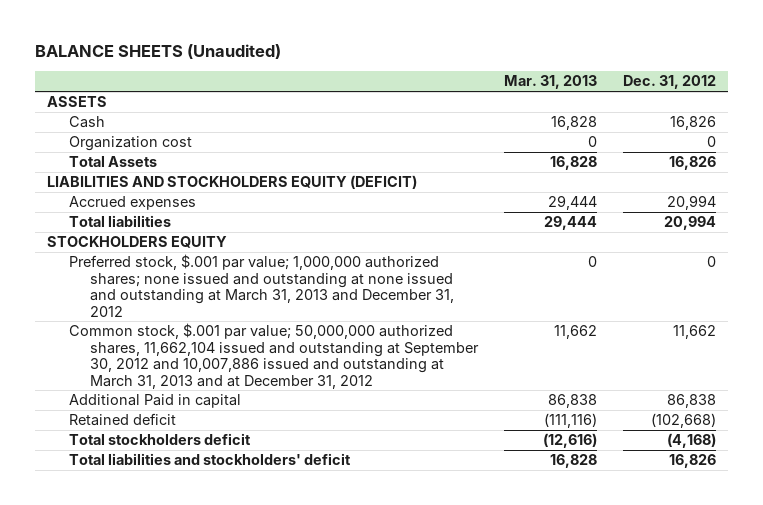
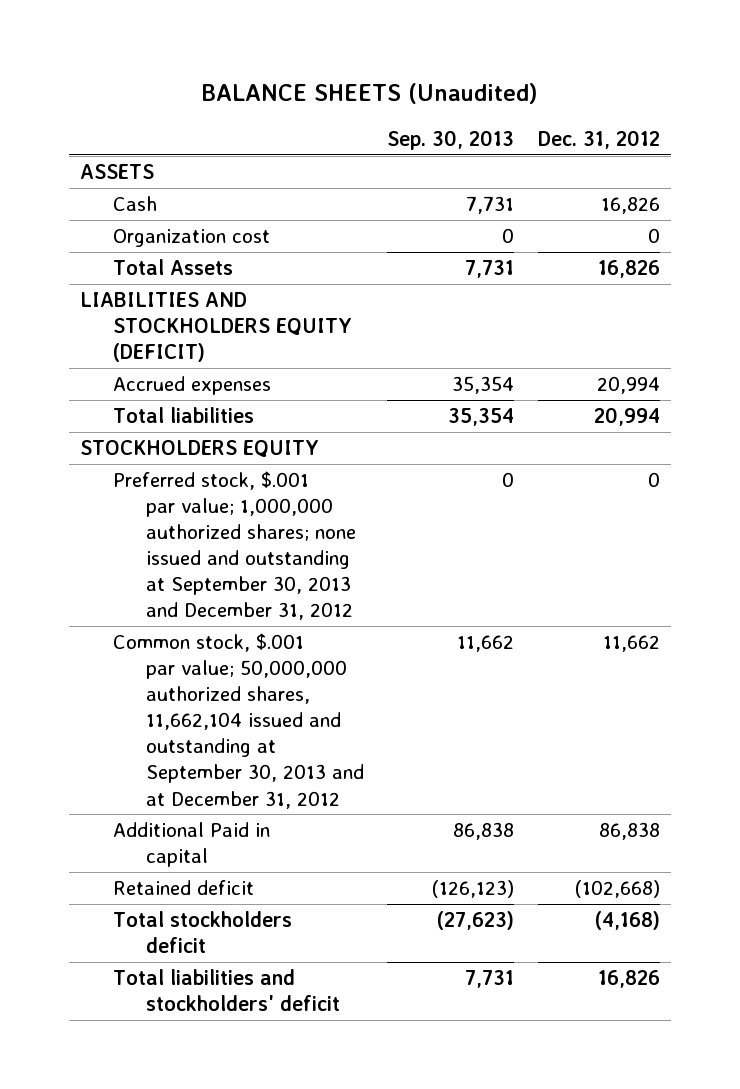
[503,75,597,90] Mar. 31, 2013 -> none
none -> [387,129,515,150] Sep. 30, 2013
[68,254,455,317] Preferred stock, $.001 par value; 1,000,000 authorized shares; none issued and outstanding at none issued and outstanding at March 31, 2013 and December 31, 2012 -> [113,471,356,621] Preferred stock, $.001 par value; 1,000,000 authorized shares; none issued and outstanding at September 30, 2013 and December 31, 2012
[68,323,480,389] Common stock, $.001 par value; 50,000,000 authorized shares, 11,662,104 issued and outstanding at September 30, 2012 and 10,007,886 issued and outstanding at March 31, 2013 and at December 31, 2012 -> [113,633,364,809] Common stock, $.001 par value; 50,000,000 authorized shares, 11,662,104 issued and outstanding at September 30, 2013 and at December 31, 2012

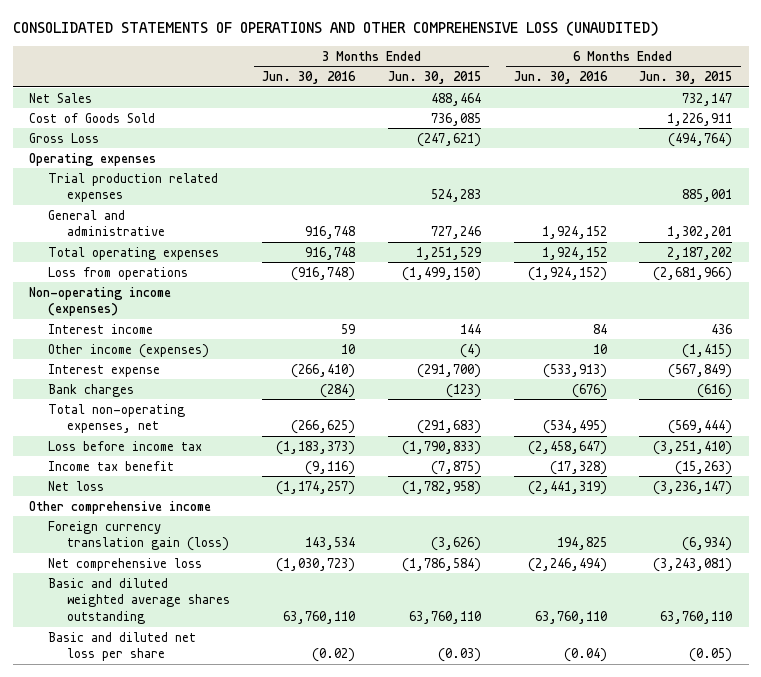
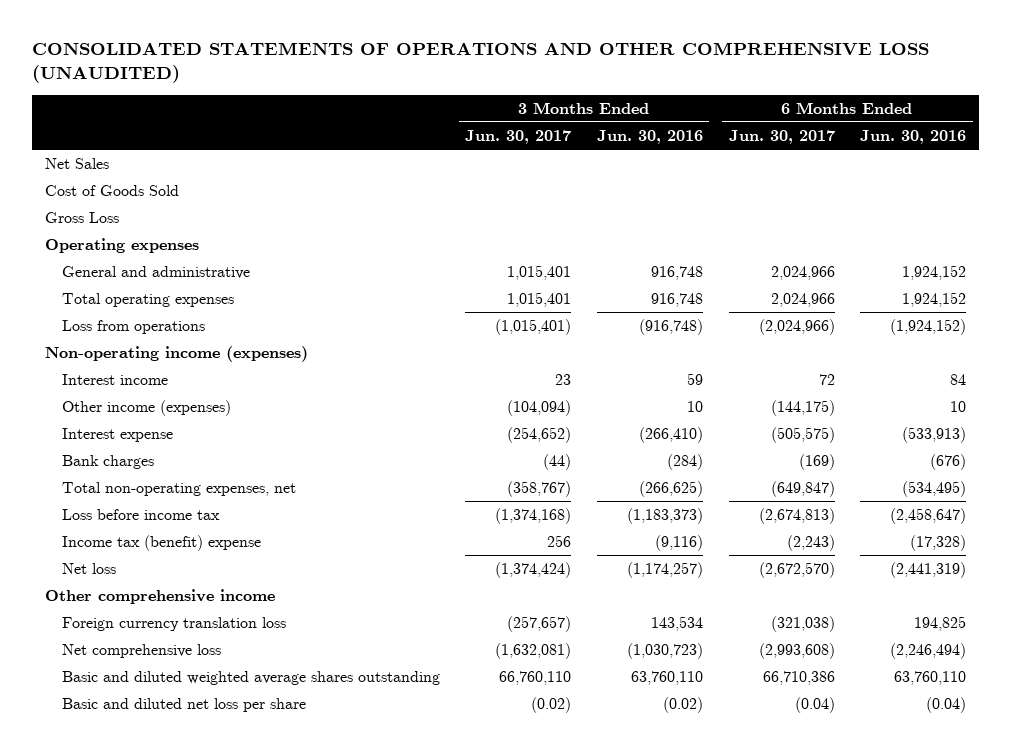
[388,70,482,84] Jun. 30, 2015 -> none
[639,70,733,84] Jun. 30, 2015 -> none
none -> [465,129,572,144] Jun. 30, 2017
none -> [728,129,835,144] Jun. 30, 2017
[47,172,218,203] Trial production related expenses -> none
[47,460,174,471] Income tax benefit -> [61,534,261,551] Income tax (benefit) expense
[47,520,229,552] Foreign currency translation gain (loss) -> [61,616,286,631] Foreign currency translation loss

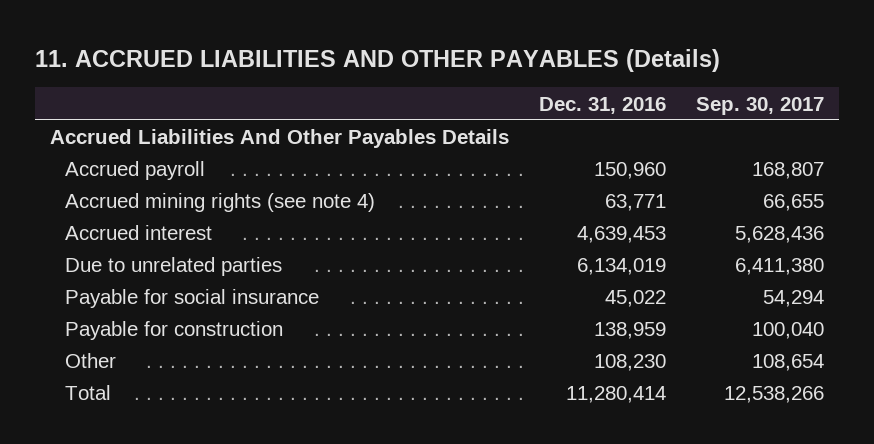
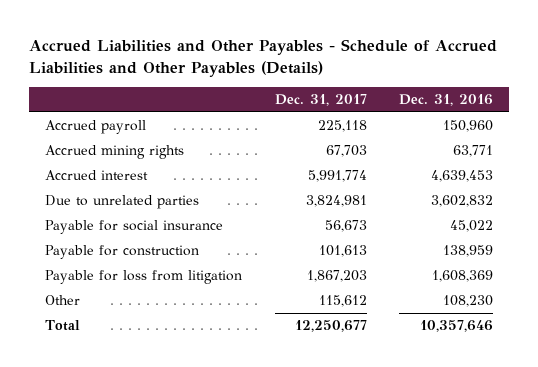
[34,48,720,72] 11. ACCRUED LIABILITIES AND OTHER PAYABLES (Details) -> [29,39,498,78] Accrued Liabilities and Other Payables - Schedule of Accrued Liabilities and Other Payables (Details)
[695,96,824,115] Sep. 30, 2017 -> none
none -> [274,94,367,107] Dec. 31, 2017
[49,129,509,149] Accrued Liabilities And Other Payables Details -> none
[64,193,375,213] Accrued mining rights (see note 4) -> [45,145,185,160] Accrued mining rights
[576,258,666,276] 6,134,019 -> [430,195,493,208] 3,602,832
none -> [45,270,243,285] Payable for loss from litigation
[565,386,666,404] 11,280,414 -> [419,320,493,333] 10,357,646

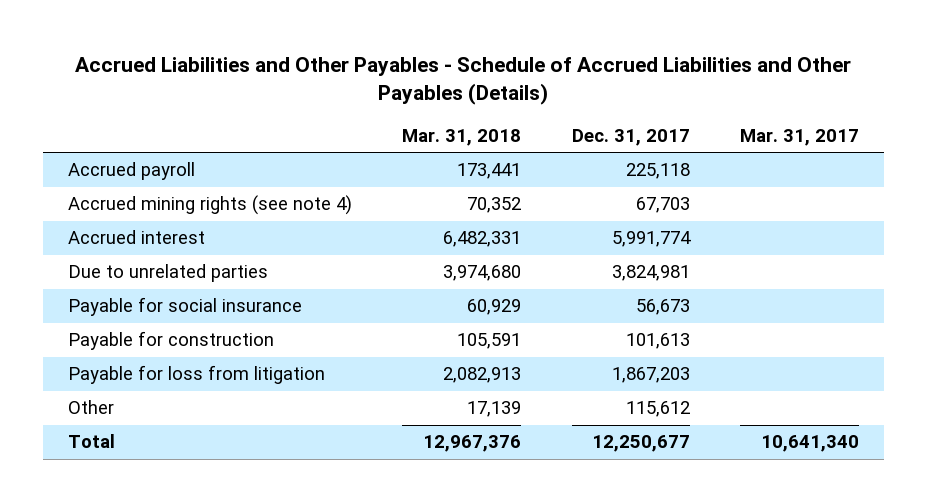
[398,94,493,107] Dec. 31, 2016 -> none
none -> [402,128,522,146] Mar. 31, 2018
none -> [739,128,859,146] Mar. 31, 2017
[45,145,185,160] Accrued mining rights -> [68,195,353,216] Accrued mining rights (see note 4)

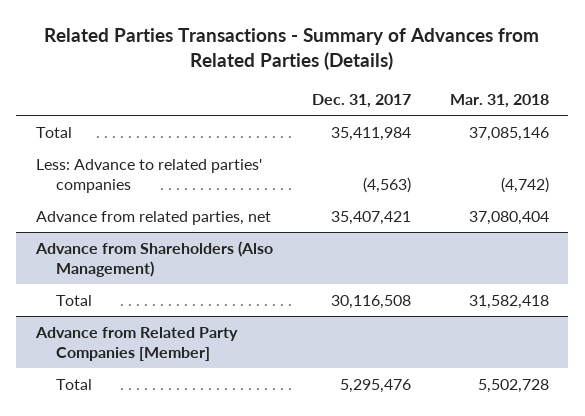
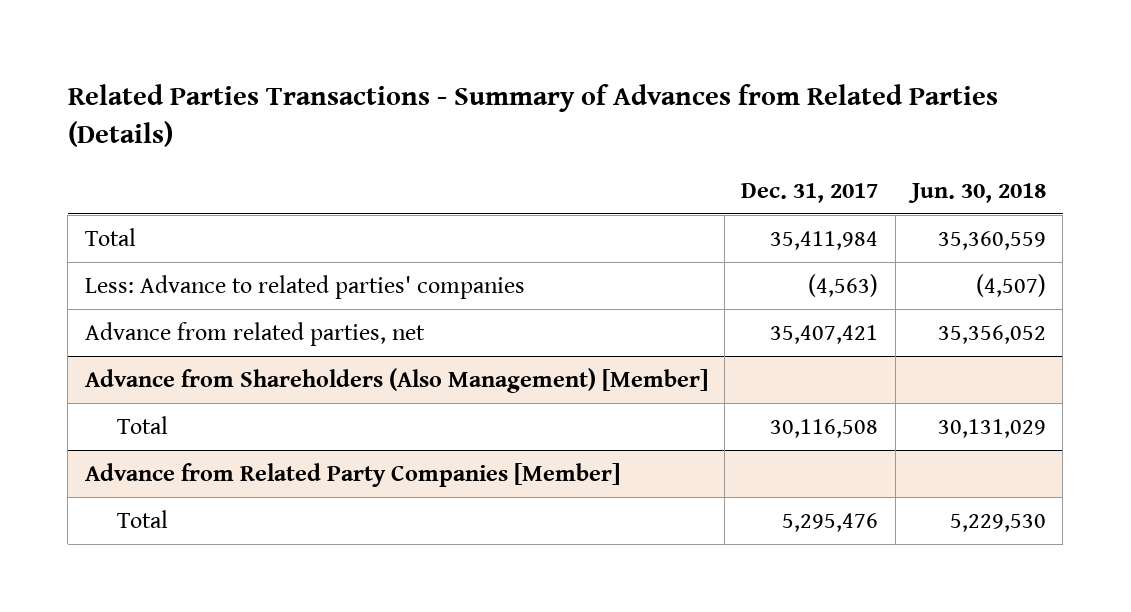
[449,93,549,108] Mar. 31, 2018 -> none
none -> [907,182,1046,203] Jun. 30, 2018
[34,240,273,278] Advance from Shareholders (Also Management) -> [84,367,708,393] Advance from Shareholders (Also Management) [Member]

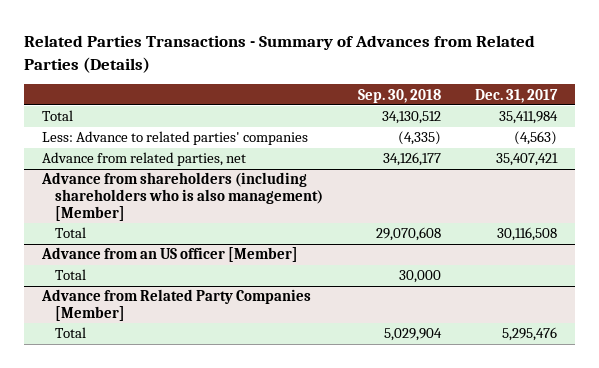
[907,182,1046,203] Jun. 30, 2018 -> none
none -> [357,88,441,103] Sep. 30, 2018
[84,367,708,393] Advance from Shareholders (Also Management) [Member] -> [40,172,323,221] Advance from shareholders (including shareholders who is also management) [Member]
none -> [40,247,298,263] Advance from an US officer [Member]
none -> [54,269,86,281] Total

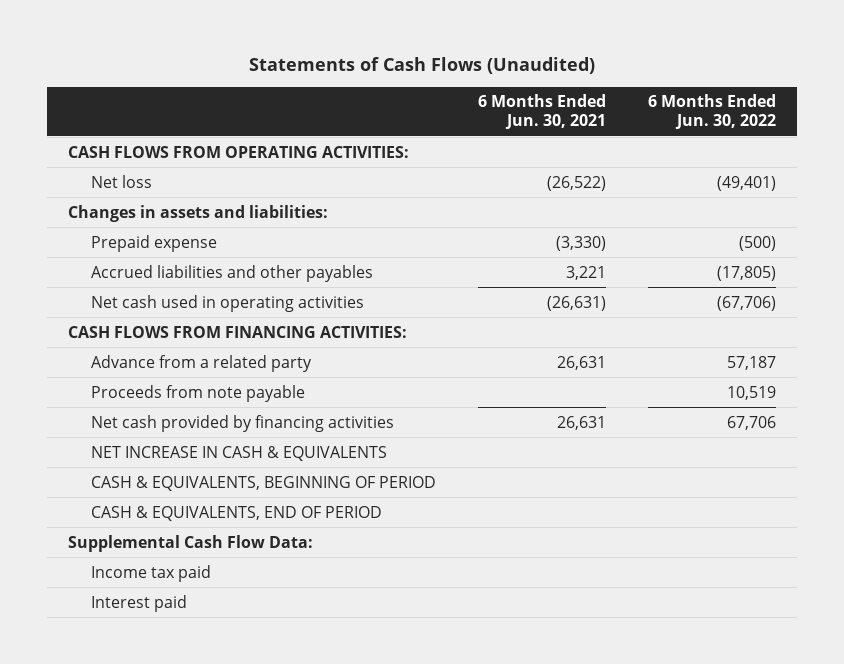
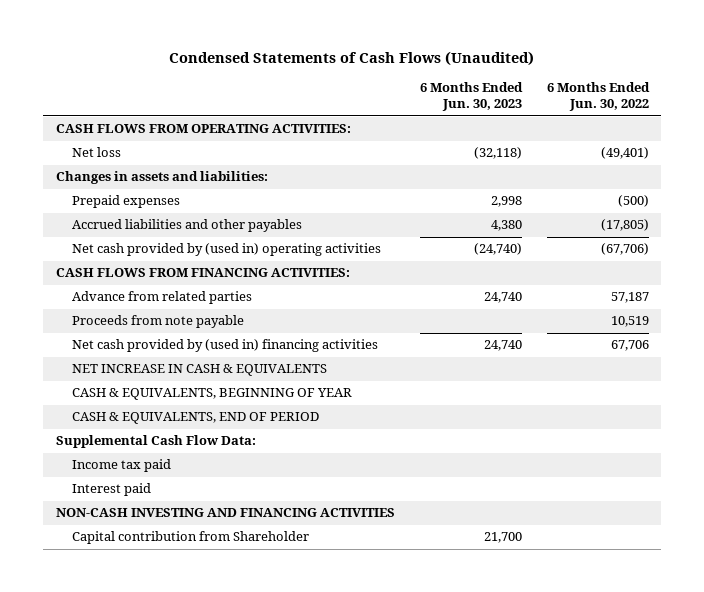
[249,57,596,75] Statements of Cash Flows (Unaudited) -> [169,50,535,66] Condensed Statements of Cash Flows (Unaudited)
[477,94,606,129] 6 Months Ended Jun. 30, 2021 -> none
none -> [419,82,523,112] 6 Months Ended Jun. 30, 2023
[90,234,217,252] Prepaid expense -> [71,195,180,209] Prepaid expenses
[90,294,364,312] Net cash used in operating activities -> [71,243,381,257] Net cash provided by (used in) operating activities
[90,354,312,372] Advance from a related party -> [71,291,252,305] Advance from related parties
[90,414,394,432] Net cash provided by financing activities -> [71,339,378,353] Net cash provided by (used in) financing activities
[90,475,436,491] CASH & EQUIVALENTS, BEGINNING OF PERIOD -> [71,388,352,401] CASH & EQUIVALENTS, BEGINNING OF YEAR
none -> [55,508,395,518] NON-CASH INVESTING AND FINANCING ACTIVITIES
none -> [71,531,309,545] Capital contribution from Shareholder

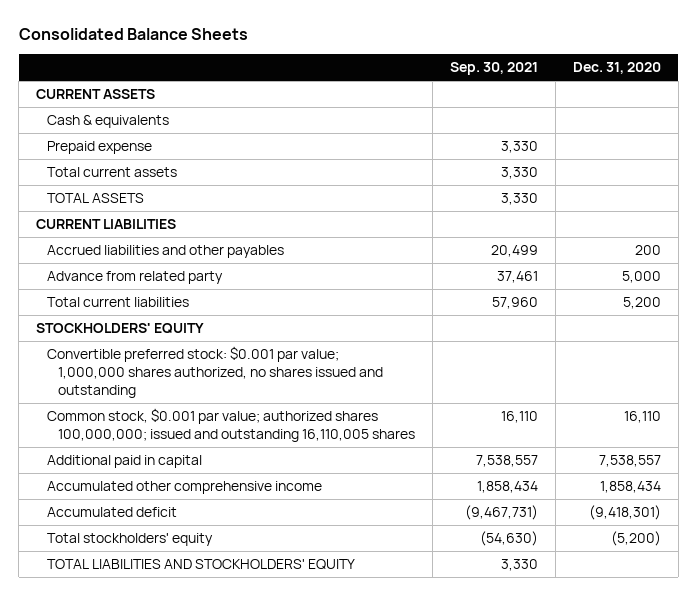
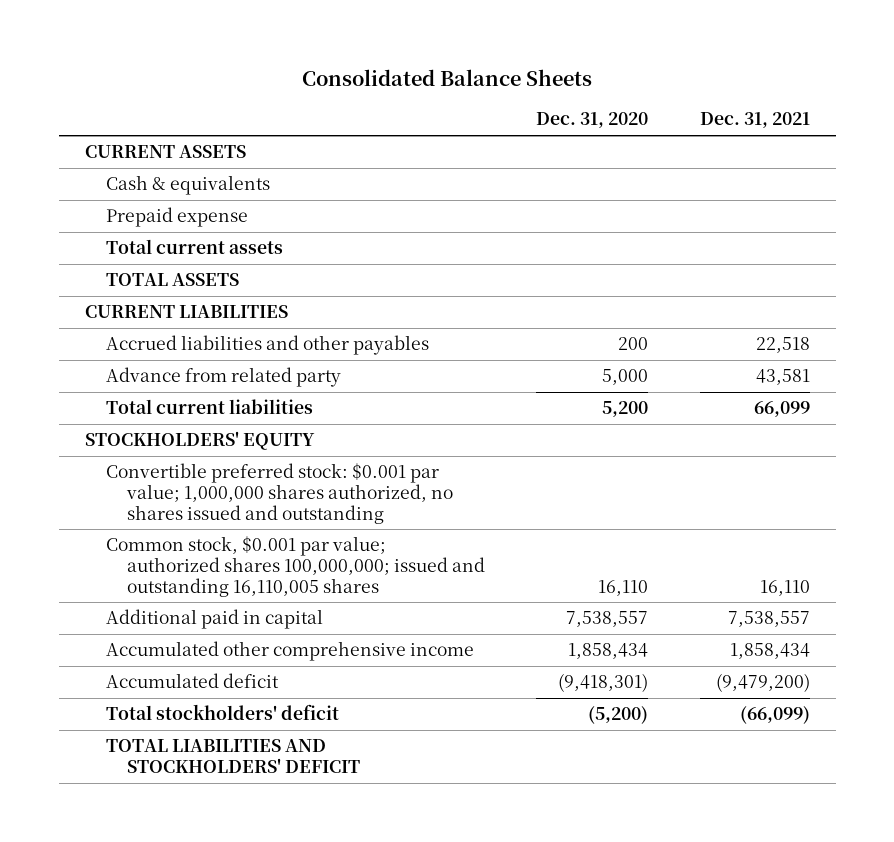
[449,62,538,76] Sep. 30, 2021 -> none
none -> [699,112,810,129] Dec. 31, 2021
[47,533,214,547] Total stockholders' equity -> [105,704,339,721] Total stockholders' deficit
[47,559,356,571] TOTAL LIABILITIES AND STOCKHOLDERS' EQUITY -> [105,739,360,774] TOTAL LIABILITIES AND STOCKHOLDERS' DEFICIT

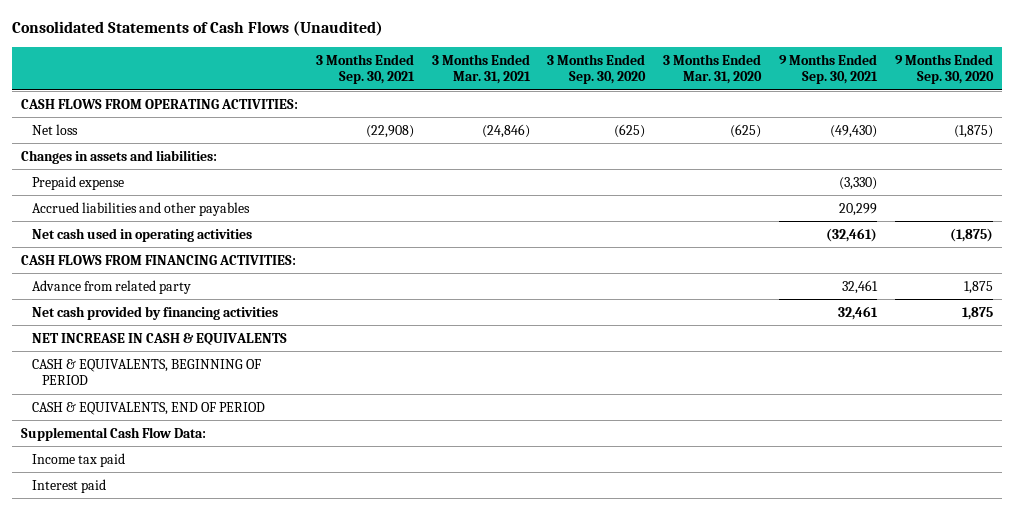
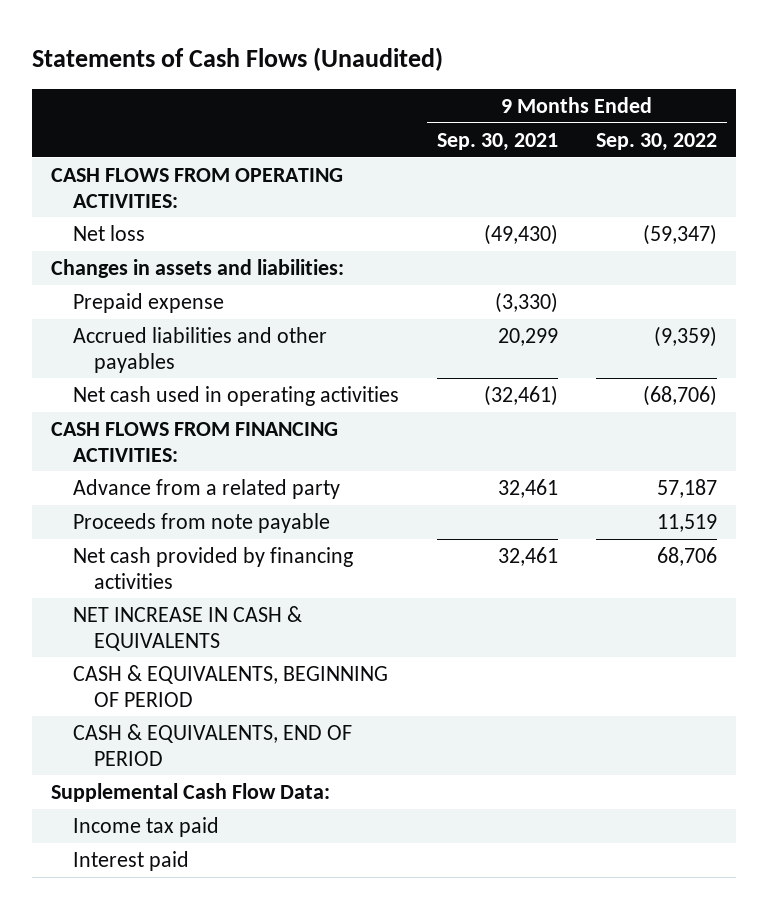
[12,21,384,37] Consolidated Statements of Cash Flows (Unaudited) -> [32,46,444,71] Statements of Cash Flows (Unaudited)
[315,53,415,85] 3 Months Ended Sep. 30, 2021 -> none
[431,53,531,85] 3 Months Ended Mar. 31, 2021 -> none
[547,53,647,85] 3 Months Ended Sep. 30, 2020 -> none
[663,53,763,85] 3 Months Ended Mar. 31, 2020 -> none
[894,53,994,85] 9 Months Ended Sep. 30, 2020 -> none
none -> [596,132,718,151] Sep. 30, 2022
[31,279,191,294] Advance from related party -> [72,479,340,500] Advance from a related party
none -> [72,513,330,534] Proceeds from note payable

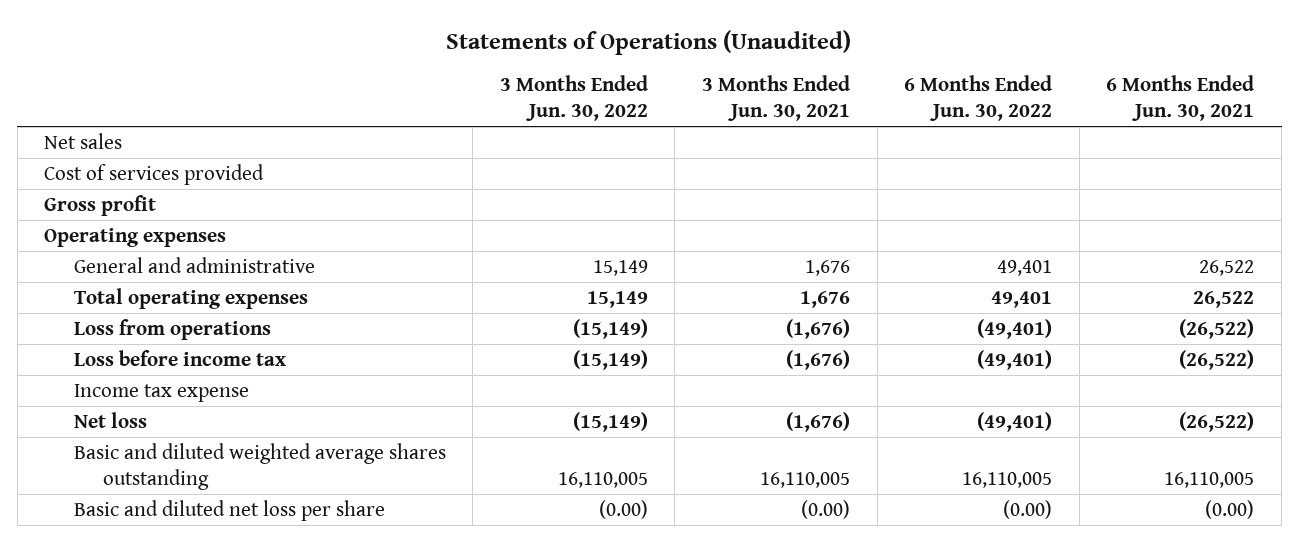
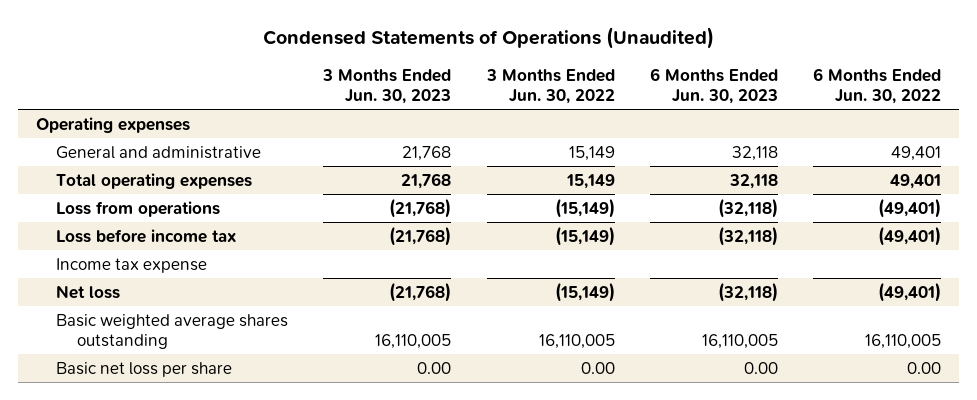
[446,29,852,55] Statements of Operations (Unaudited) -> [262,27,714,50] Condensed Statements of Operations (Unaudited)
[702,75,851,122] 3 Months Ended Jun. 30, 2021 -> none
[1106,75,1255,122] 6 Months Ended Jun. 30, 2021 -> none
none -> [322,68,452,105] 3 Months Ended Jun. 30, 2023
none -> [649,67,778,105] 6 Months Ended Jun. 30, 2023
[44,133,123,150] Net sales -> none
[44,164,265,186] Cost of services provided -> none
[44,195,157,217] Gross profit -> none
[73,443,446,491] Basic and diluted weighted average shares outstanding -> [56,313,289,350] Basic weighted average shares outstanding
[73,500,385,522] Basic and diluted net loss per share -> [56,361,233,377] Basic net loss per share
[598,500,648,520] (0.00) -> [580,361,615,374] 0.00
[1003,500,1053,520] (0.00) -> [907,361,942,374] 0.00

